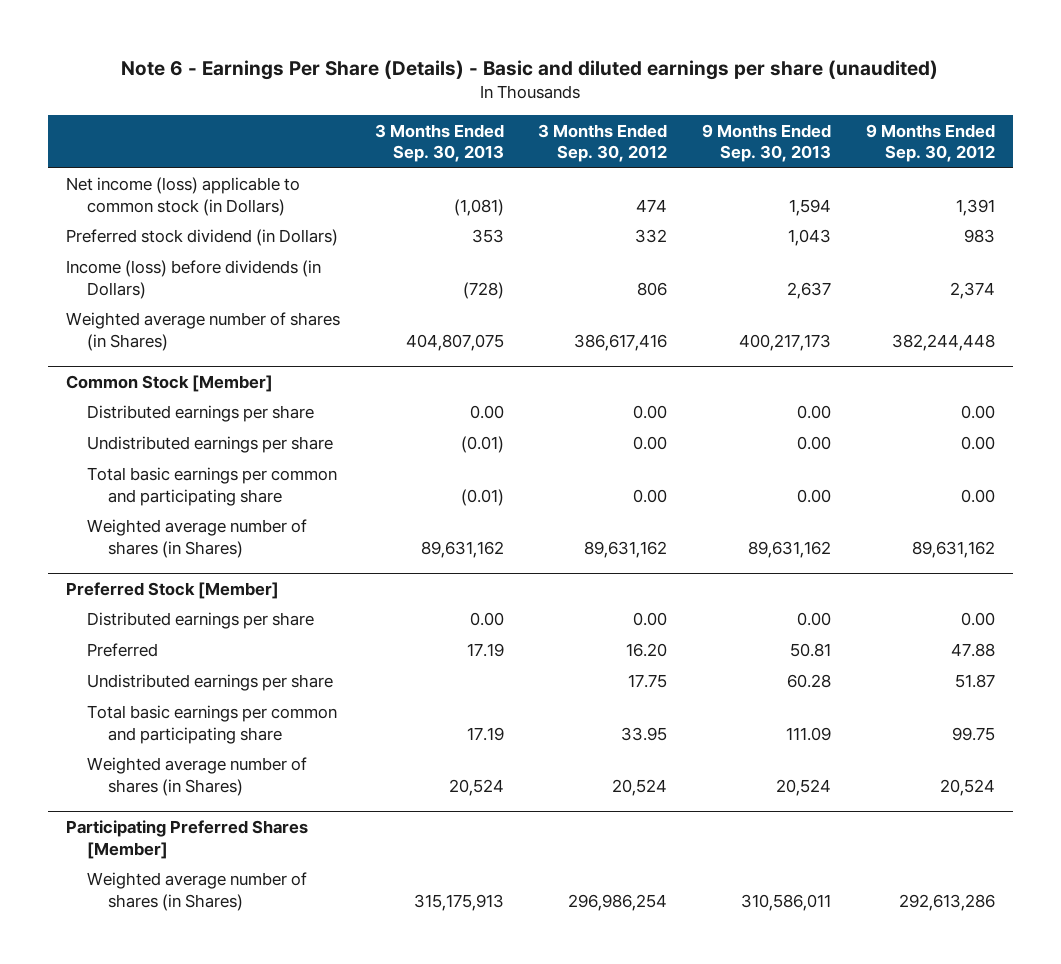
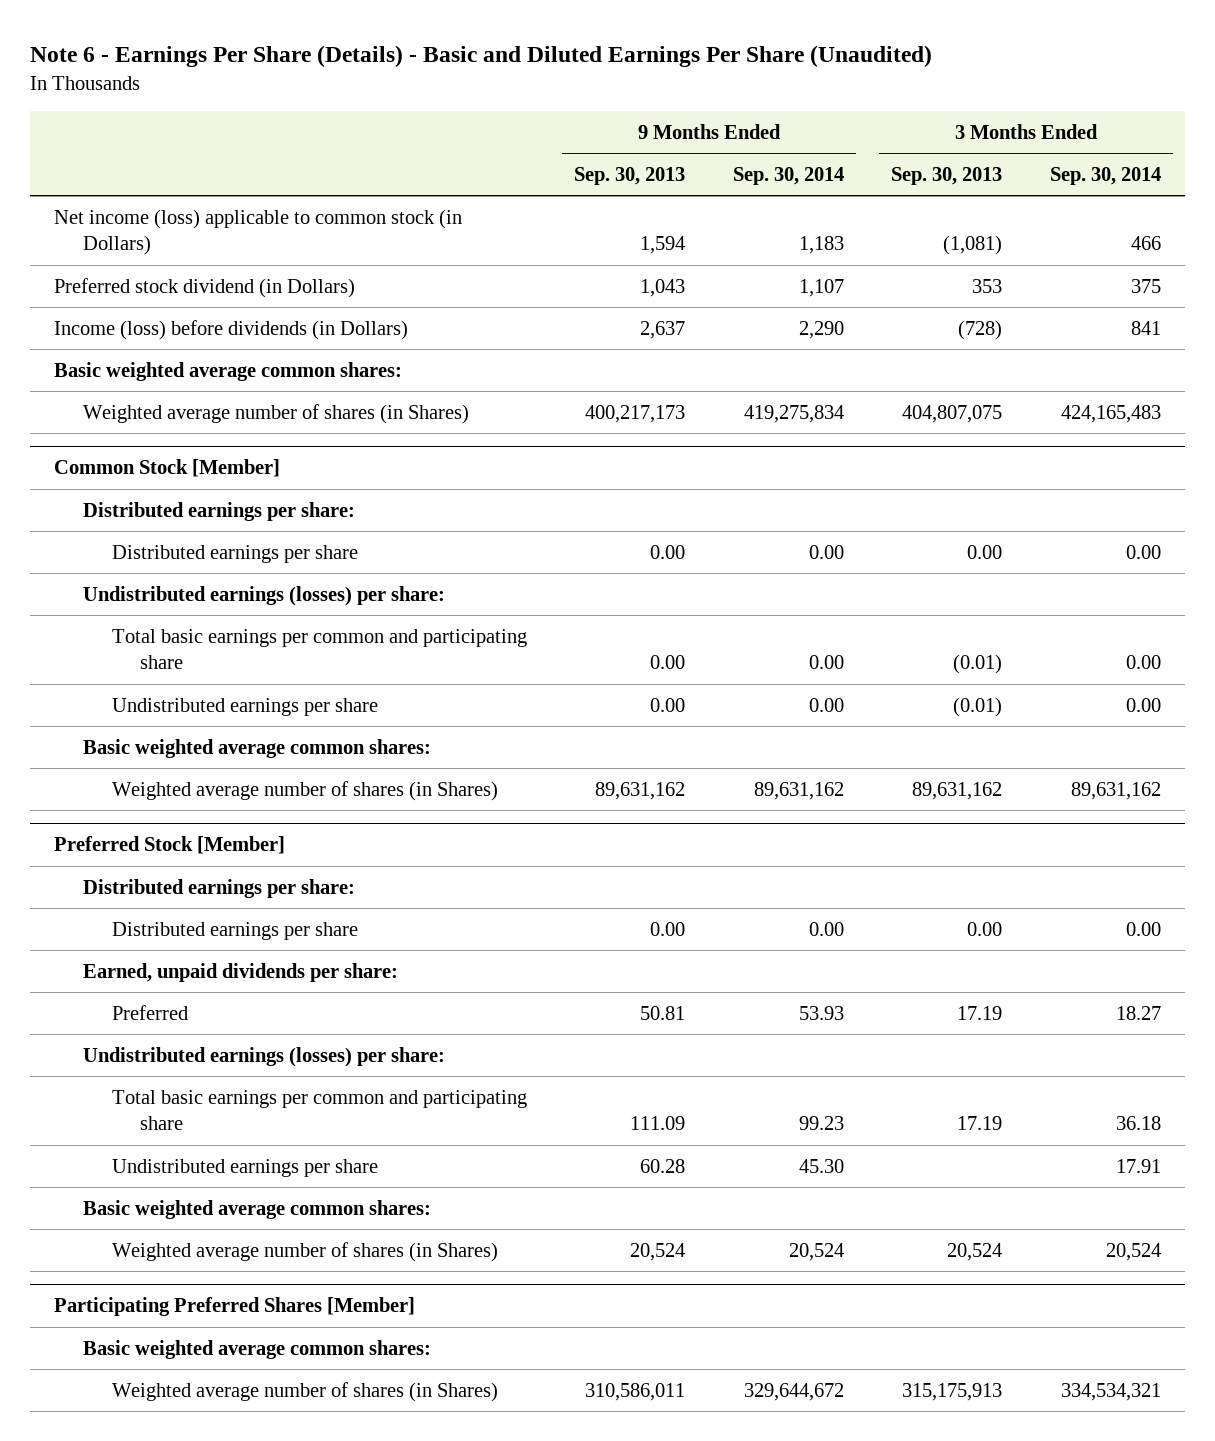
[121,59,939,80] Note 6 - Earnings Per Share (Details) - Basic and diluted earnings per share (unaudited) -> [30,45,933,68] Note 6 - Earnings Per Share (Details) - Basic and Diluted Earnings Per Share (Unaudited)
[538,123,668,163] 3 Months Ended Sep. 30, 2012 -> none
[866,123,996,163] 9 Months Ended Sep. 30, 2012 -> none
none -> [732,166,844,185] Sep. 30, 2014
none -> [1049,166,1161,185] Sep. 30, 2014
none -> [54,361,403,381] Basic weighted average common shares:
none -> [82,501,355,521] Distributed earnings per share:
none -> [82,585,445,606] Undistributed earnings (losses) per share:
[86,436,333,454] Undistributed earnings per share -> [111,697,378,716] Undistributed earnings per share
none -> [82,738,431,758] Basic weighted average common shares:
none -> [82,878,355,898] Distributed earnings per share:
none -> [82,962,398,982] Earned, unpaid dividends per share:
none -> [82,1046,445,1067] Undistributed earnings (losses) per share:
[86,674,333,692] Undistributed earnings per share -> [111,1158,378,1177] Undistributed earnings per share
none -> [82,1199,431,1219] Basic weighted average common shares:
none -> [82,1339,431,1359] Basic weighted average common shares:

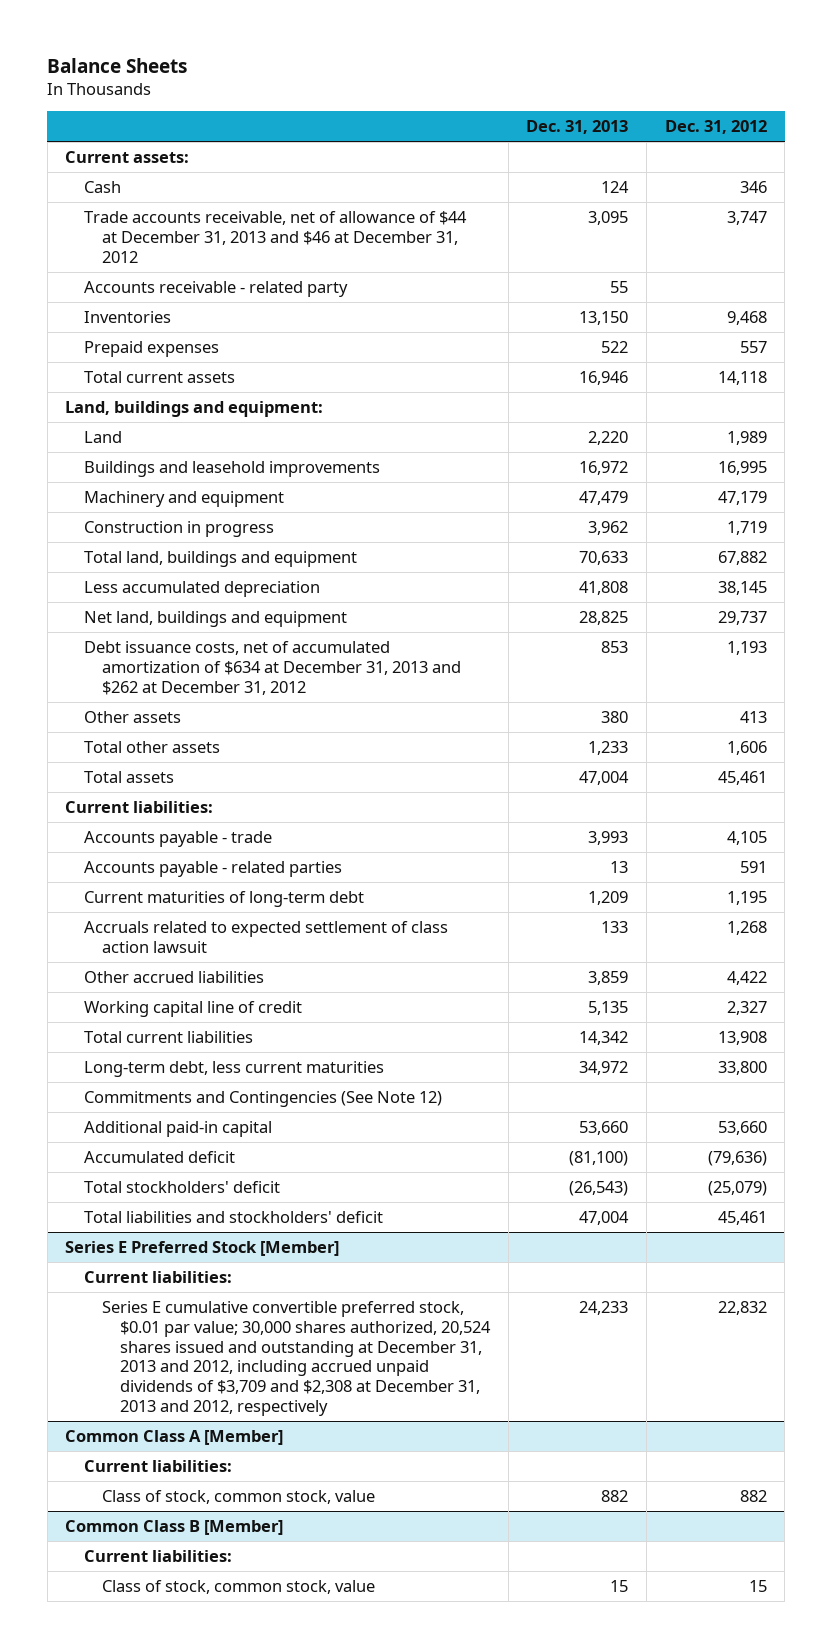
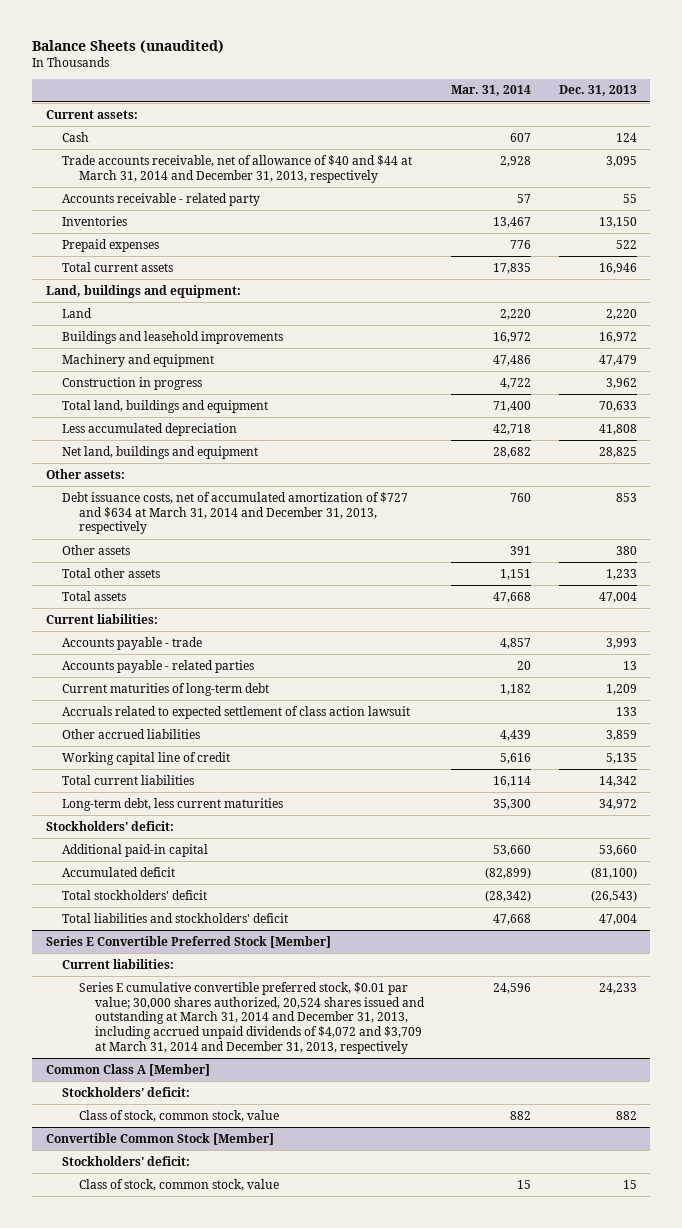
[47,57,188,73] Balance Sheets -> [32,39,225,53] Balance Sheets (unaudited)
[664,119,767,134] Dec. 31, 2012 -> none
none -> [451,85,532,97] Mar. 31, 2014
[83,210,467,263] Trade accounts receivable, net of allowance of $44 at December 31, 2013 and $46 at December 31, 2012 -> [62,154,413,183] Trade accounts receivable, net of allowance of $40 and $44 at March 31, 2014 and December 31, 2013, respectively
none -> [45,468,125,479] Other assets:
[83,640,461,695] Debt issuance costs, net of accumulated amortization of $634 at December 31, 2013 and $262 at December 31, 2012 -> [62,491,409,535] Debt issuance costs, net of accumulated amortization of $727 and $634 at March 31, 2014 and December 31, 2013, respectively
[83,1090,442,1107] Commitments and Contingencies (See Note 12) -> none
none -> [45,820,174,831] Stockholders' deficit:
[65,1240,340,1256] Series E Preferred Stock [Member] -> [45,935,331,948] Series E Convertible Preferred Stock [Member]
[101,1300,491,1417] Series E cumulative convertible preferred stock, $0.01 par value; 30,000 shares authorized, 20,524 shares issued and outstanding at December 31, 2013 and 2012, including accrued unpaid dividends of $3,709 and $2,308 at December 31, 2013 and 2012, respectively -> [78,981,425,1055] Series E cumulative convertible preferred stock, $0.01 par value; 30,000 shares authorized, 20,524 shares issued and outstanding at March 31, 2014 and December 31, 2013, including accrued unpaid dividends of $4,072 and $3,709 at March 31, 2014 and December 31, 2013, respectively
[83,1459,232,1472] Current liabilities: -> none
none -> [62,1086,191,1097] Stockholders' deficit:
[65,1519,284,1535] Common Class B [Member] -> none
[83,1549,232,1562] Current liabilities: -> none
none -> [45,1132,274,1145] Convertible Common Stock [Member]
none -> [62,1155,191,1166] Stockholders' deficit:

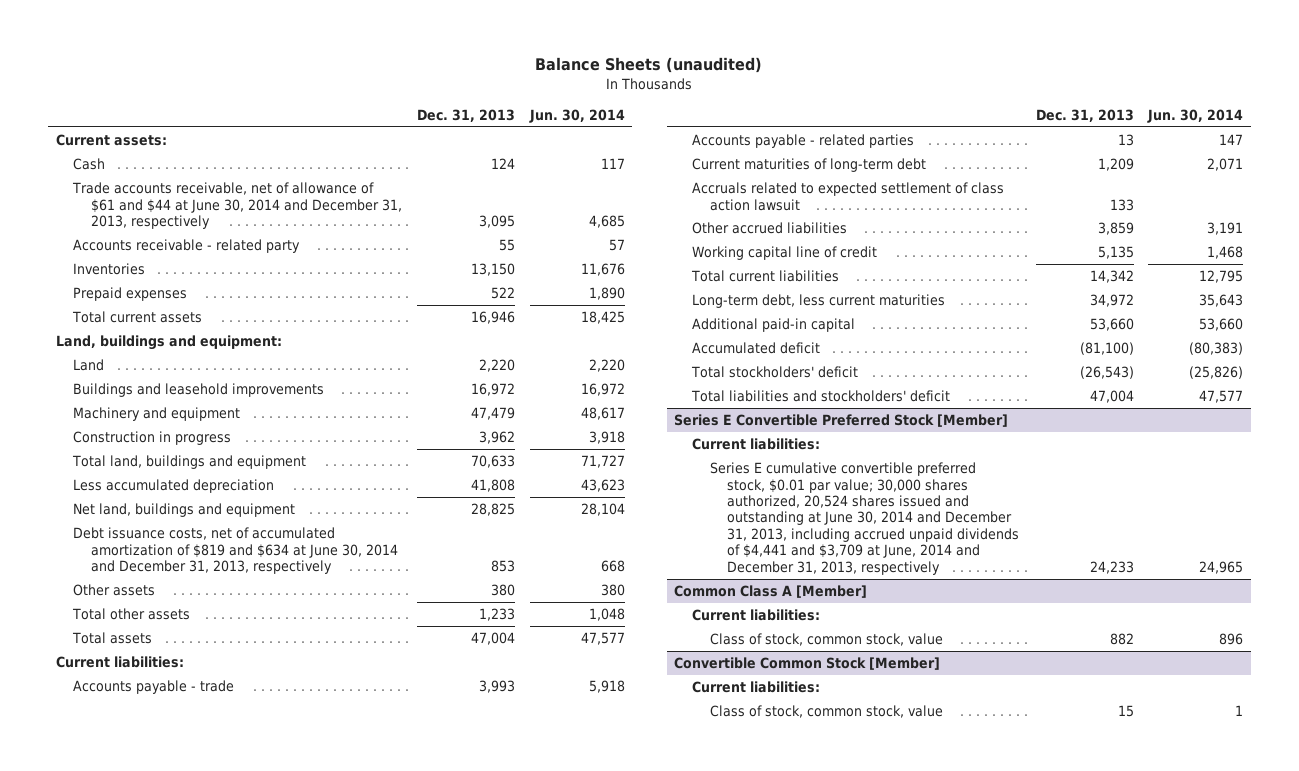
[451,85,532,97] Mar. 31, 2014 -> none
none -> [528,108,625,123] Jun. 30, 2014
[62,154,413,183] Trade accounts receivable, net of allowance of $40 and $44 at March 31, 2014 and December 31, 2013, respectively -> [72,182,402,229] Trade accounts receivable, net of allowance of $61 and $44 at June 30, 2014 and December 31, 2013, respectively
[45,468,125,479] Other assets: -> none
[62,491,409,535] Debt issuance costs, net of accumulated amortization of $727 and $634 at March 31, 2014 and December 31, 2013, respectively -> [73,527,398,574] Debt issuance costs, net of accumulated amortization of $819 and $634 at June 30, 2014 and December 31, 2013, respectively
[45,820,174,831] Stockholders' deficit: -> none
[78,981,425,1055] Series E cumulative convertible preferred stock, $0.01 par value; 30,000 shares authorized, 20,524 shares issued and outstanding at March 31, 2014 and December 31, 2013, including accrued unpaid dividends of $4,072 and $3,709 at March 31, 2014 and December 31, 2013, respectively -> [709,462,1020,575] Series E cumulative convertible preferred stock, $0.01 par value; 30,000 shares authorized, 20,524 shares issued and outstanding at June 30, 2014 and December 31, 2013, including accrued unpaid dividends of $4,441 and $3,709 at June, 2014 and December 31, 2013, respectively
[62,1086,191,1097] Stockholders' deficit: -> none
none -> [692,609,821,622] Current liabilities:
[62,1155,191,1166] Stockholders' deficit: -> none
none -> [692,681,821,694] Current liabilities:

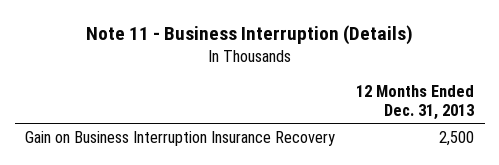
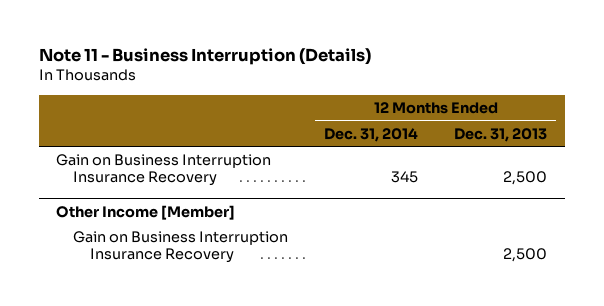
none -> [324,127,419,142] Dec. 31, 2014
none -> [56,204,236,220] Other Income [Member]
none -> [73,231,289,263] Gain on Business Interruption Insurance Recovery

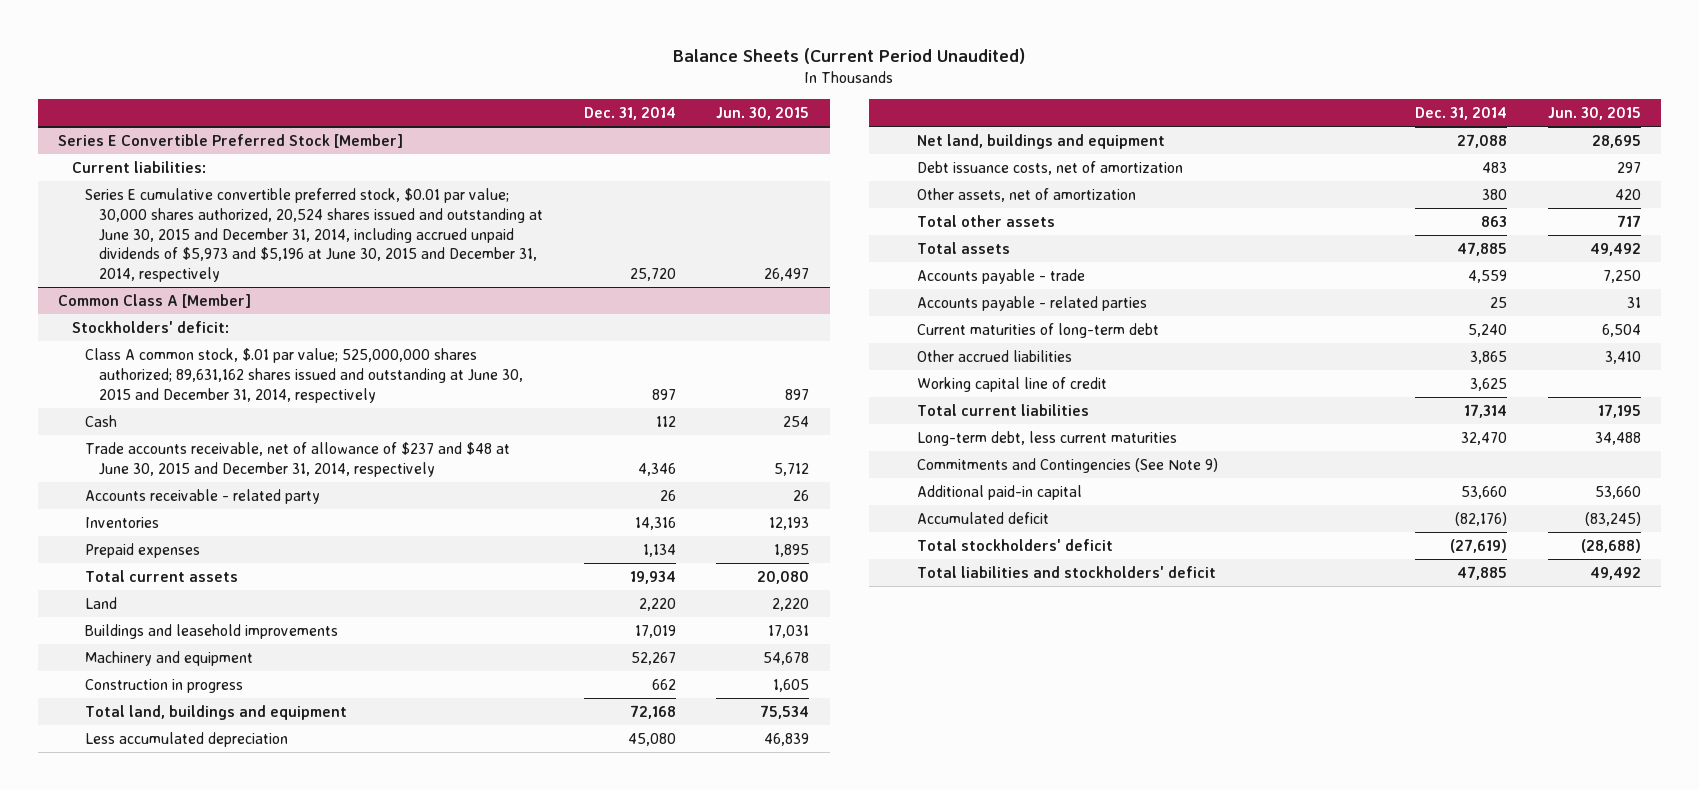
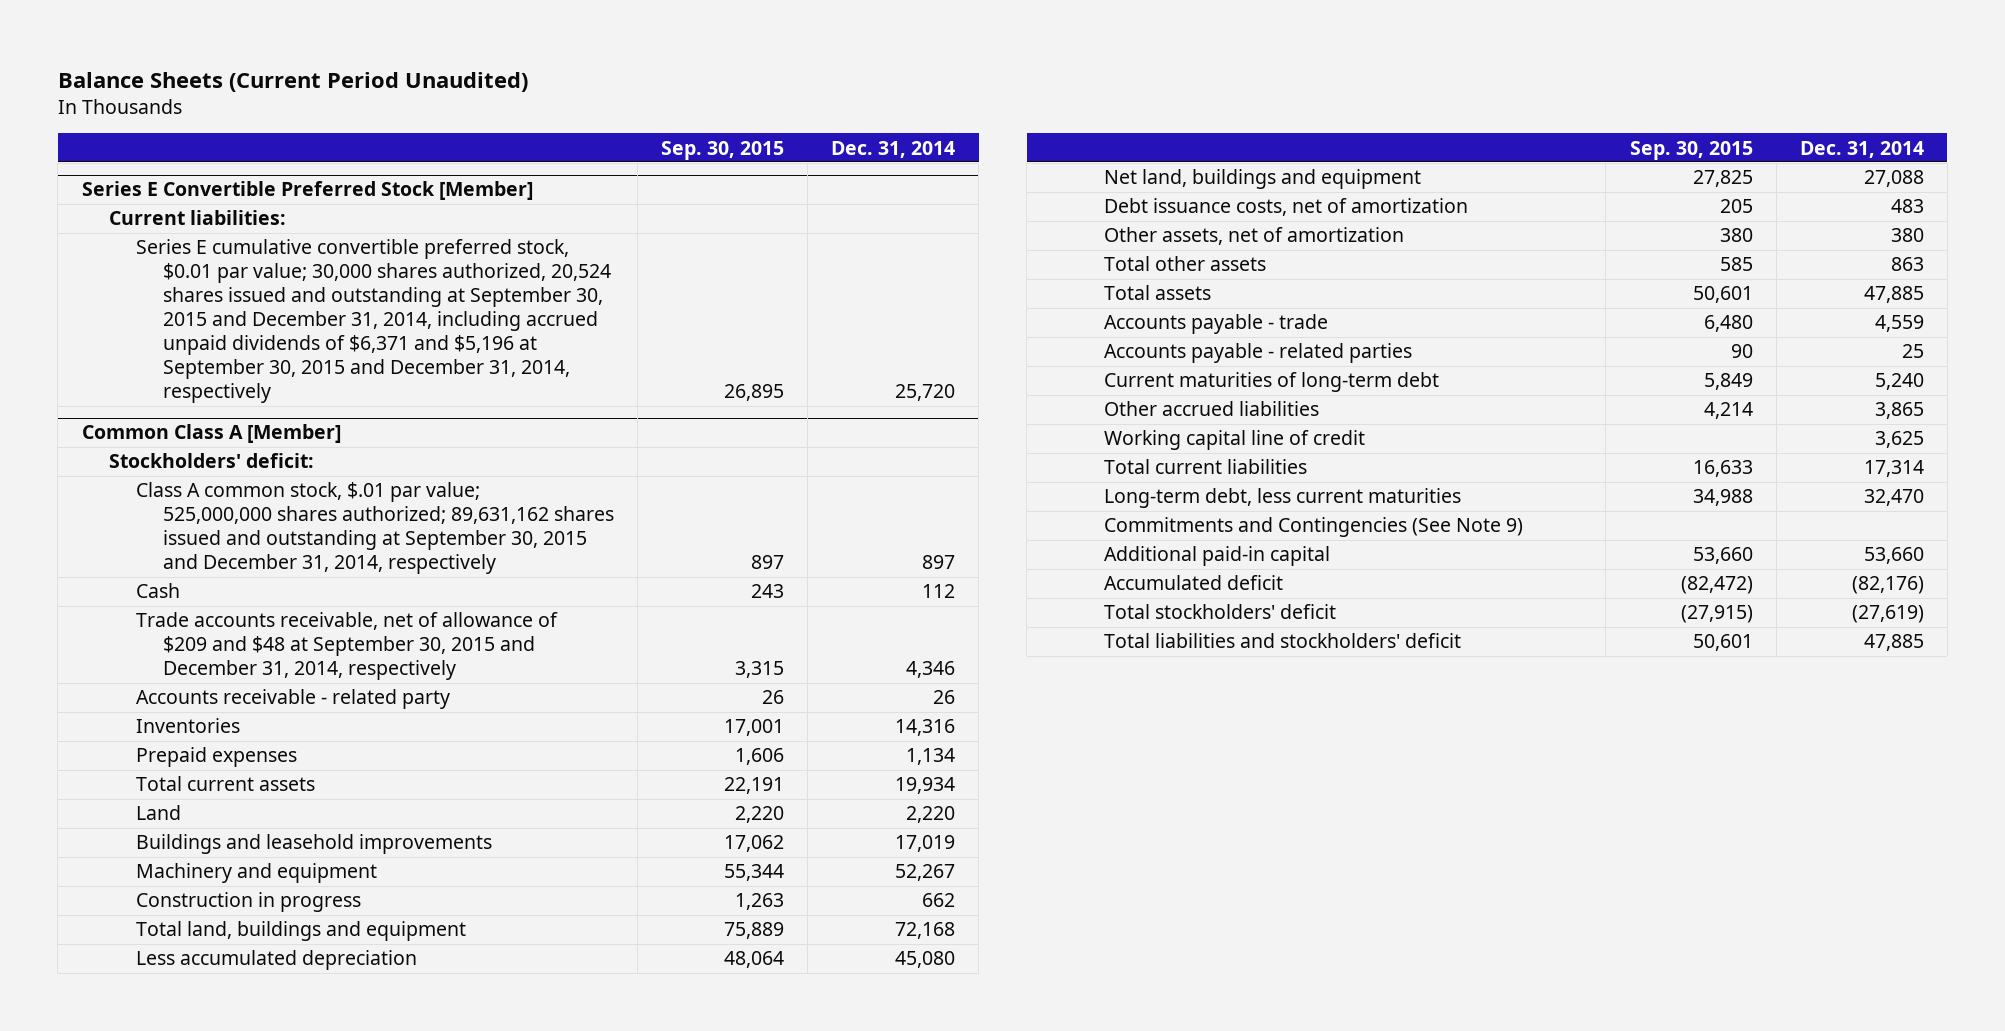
[716,106,810,120] Jun. 30, 2015 -> none
none -> [660,140,784,160] Sep. 30, 2015
[85,187,544,283] Series E cumulative convertible preferred stock, $0.01 par value; 30,000 shares authorized, 20,524 shares issued and outstanding at June 30, 2015 and December 31, 2014, including accrued unpaid dividends of $5,973 and $5,196 at June 30, 2015 and December 31, 2014, respectively -> [135,239,611,404] Series E cumulative convertible preferred stock, $0.01 par value; 30,000 shares authorized, 20,524 shares issued and outstanding at September 30, 2015 and December 31, 2014, including accrued unpaid dividends of $6,371 and $5,196 at September 30, 2015 and December 31, 2014, respectively
[85,347,524,403] Class A common stock, $.01 par value; 525,000,000 shares authorized; 89,631,162 shares issued and outstanding at June 30, 2015 and December 31, 2014, respectively -> [135,482,614,575] Class A common stock, $.01 par value; 525,000,000 shares authorized; 89,631,162 shares issued and outstanding at September 30, 2015 and December 31, 2014, respectively
[85,441,511,477] Trade accounts receivable, net of allowance of $237 and $48 at June 30, 2015 and December 31, 2014, respectively -> [135,612,558,681] Trade accounts receivable, net of allowance of $209 and $48 at September 30, 2015 and December 31, 2014, respectively

